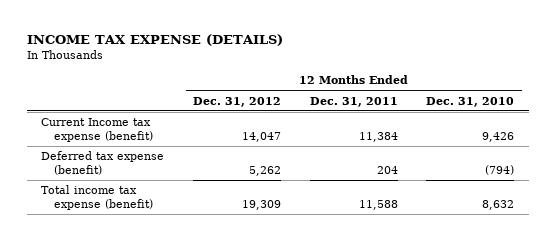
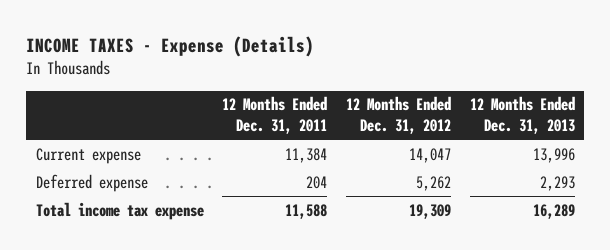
[27,34,284,47] INCOME TAX EXPENSE (DETAILS) -> [26,35,315,57] INCOME TAXES - Expense (Details)
[426,96,515,107] Dec. 31, 2010 -> none
none -> [469,96,575,135] 12 Months Ended Dec. 31, 2013
[41,118,153,143] Current Income tax expense (benefit) -> [35,147,141,164] Current expense
[41,151,165,176] Deferred tax expense (benefit) -> [35,173,148,192] Deferred expense
[41,185,153,211] Total income tax expense (benefit) -> [35,201,204,220] Total income tax expense

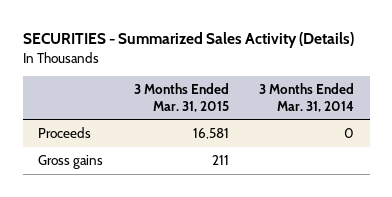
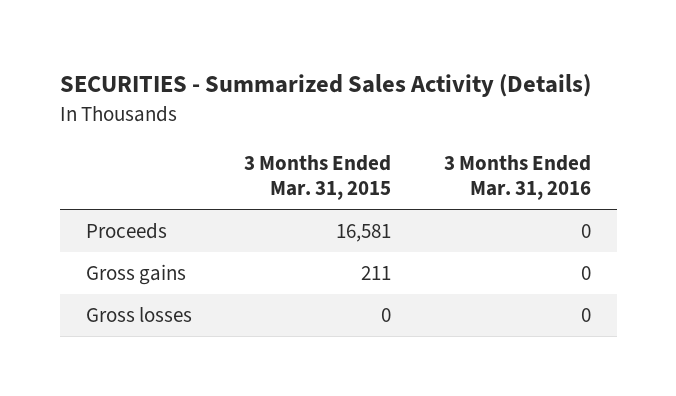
[259,83,355,112] 3 Months Ended Mar. 31, 2014 -> none
none -> [443,154,591,201] 3 Months Ended Mar. 31, 2016
none -> [85,306,192,322] Gross losses

